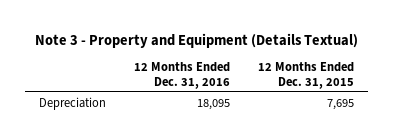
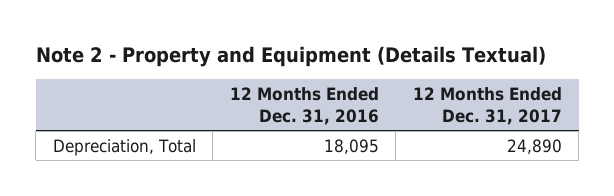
[34,32,358,48] Note 3 - Property and Equipment (Details Textual) -> [35,46,546,68] Note 2 - Property and Equipment (Details Textual)
[258,62,355,90] 12 Months Ended Dec. 31, 2015 -> none
none -> [412,87,562,125] 12 Months Ended Dec. 31, 2017
[39,97,107,111] Depreciation -> [52,138,196,156] Depreciation, Total

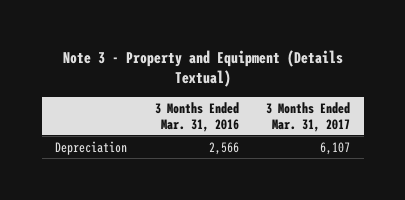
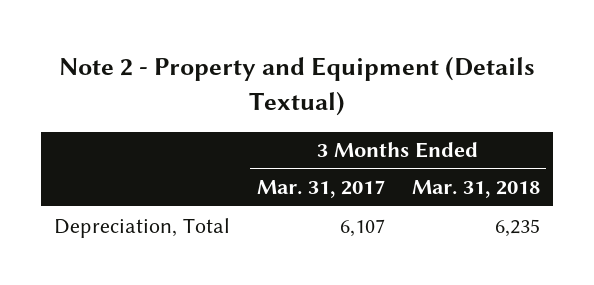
[62,49,343,88] Note 3 - Property and Equipment (Details Textual) -> [58,56,535,116] Note 2 - Property and Equipment (Details Textual)
[154,101,239,132] 3 Months Ended Mar. 31, 2016 -> none
none -> [411,180,540,199] Mar. 31, 2018
[55,140,128,155] Depreciation -> [54,217,231,238] Depreciation, Total

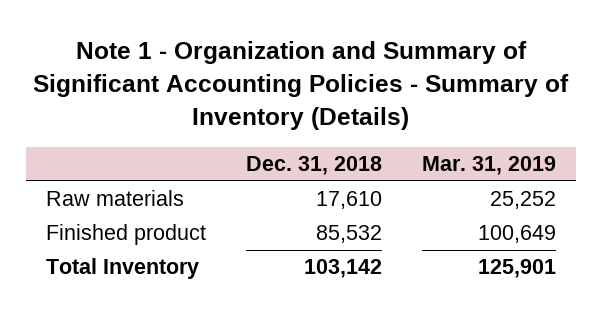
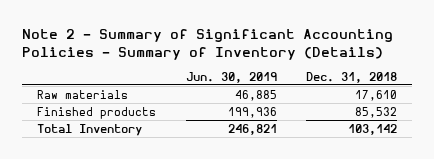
[33,40,570,131] Note 1 - Organization and Summary of Significant Accounting Policies - Summary of Inventory (Details) -> [22,29,394,60] Note 2 - Summary of Significant Accounting Policies - Summary of Inventory (Details)
[422,156,557,176] Mar. 31, 2019 -> none
none -> [185,71,277,83] Jun. 30, 2019
[45,224,206,246] Finished product -> [36,106,156,119] Finished products

